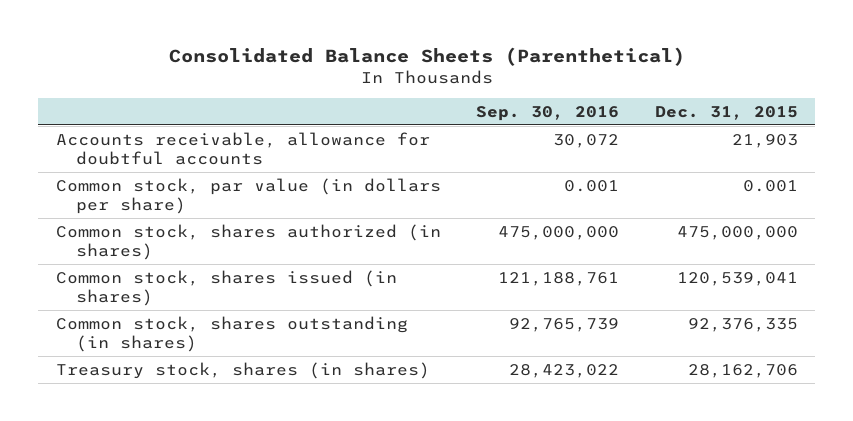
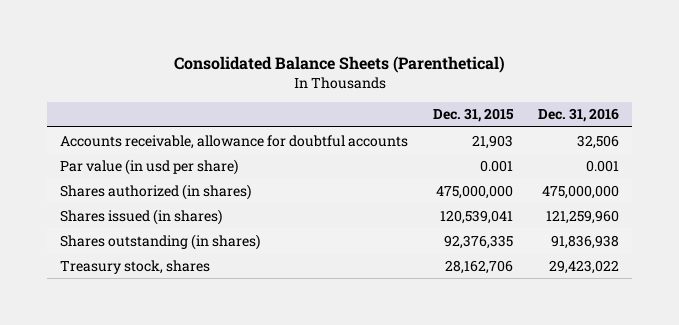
[476,105,620,121] Sep. 30, 2016 -> none
none -> [538,108,620,123] Dec. 31, 2016
[55,177,441,214] Common stock, par value (in dollars per share) -> [59,158,238,175] Par value (in usd per share)
[55,223,441,260] Common stock, shares authorized (in shares) -> [59,183,251,200] Shares authorized (in shares)
[55,269,397,306] Common stock, shares issued (in shares) -> [59,208,222,225] Shares issued (in shares)
[55,315,408,352] Common stock, shares outstanding (in shares) -> [59,233,260,250] Shares outstanding (in shares)
[55,361,430,379] Treasury stock, shares (in shares) -> [59,259,210,274] Treasury stock, shares

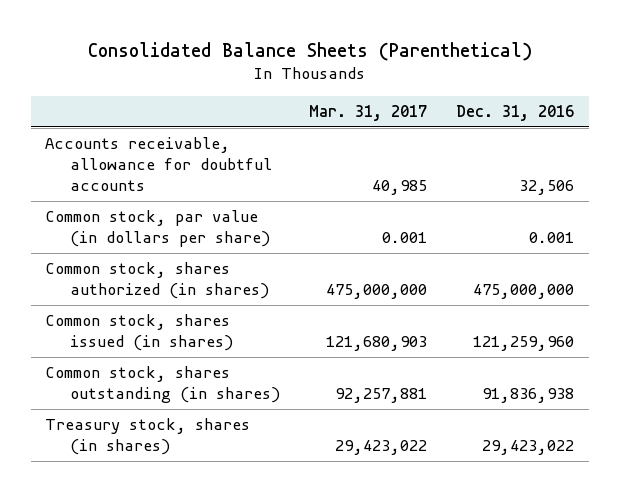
[433,108,515,123] Dec. 31, 2015 -> none
none -> [308,105,427,122] Mar. 31, 2017
[59,158,238,175] Par value (in usd per share) -> [45,210,270,248] Common stock, par value (in dollars per share)
[59,183,251,200] Shares authorized (in shares) -> [45,262,269,300] Common stock, shares authorized (in shares)
[59,208,222,225] Shares issued (in shares) -> [45,314,233,352] Common stock, shares issued (in shares)
[59,233,260,250] Shares outstanding (in shares) -> [45,366,280,404] Common stock, shares outstanding (in shares)
[59,259,210,274] Treasury stock, shares -> [45,418,251,456] Treasury stock, shares (in shares)

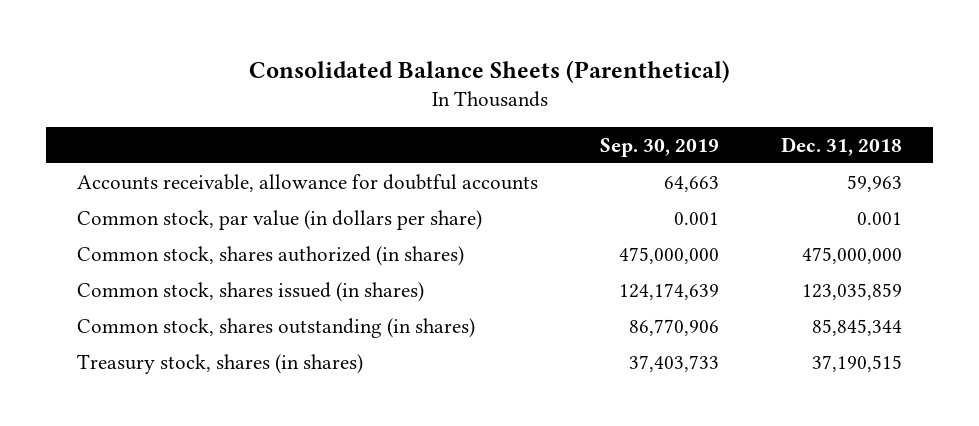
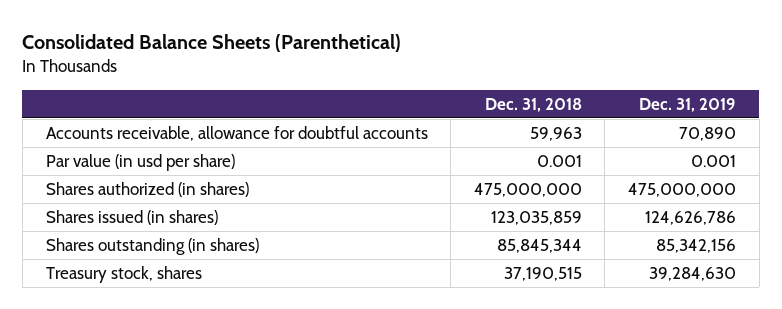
[600,137,720,157] Sep. 30, 2019 -> none
none -> [639,97,737,112] Dec. 31, 2019
[76,209,482,230] Common stock, par value (in dollars per share) -> [45,154,235,172] Par value (in usd per share)
[76,245,464,266] Common stock, shares authorized (in shares) -> [45,182,249,198] Shares authorized (in shares)
[76,281,424,302] Common stock, shares issued (in shares) -> [45,210,218,226] Shares issued (in shares)
[76,317,475,338] Common stock, shares outstanding (in shares) -> [45,238,259,256] Shares outstanding (in shares)
[76,353,363,374] Treasury stock, shares (in shares) -> [45,266,202,284] Treasury stock, shares

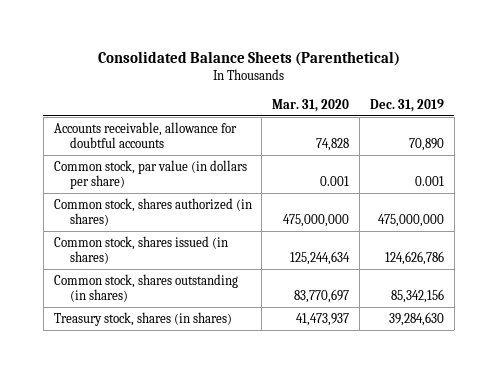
[484,97,582,112] Dec. 31, 2018 -> none
none -> [272,98,350,112] Mar. 31, 2020
[45,154,235,172] Par value (in usd per share) -> [53,159,247,190] Common stock, par value (in dollars per share)
[45,182,249,198] Shares authorized (in shares) -> [53,197,252,227] Common stock, shares authorized (in shares)
[45,210,218,226] Shares issued (in shares) -> [53,235,228,265] Common stock, shares issued (in shares)
[45,238,259,256] Shares outstanding (in shares) -> [53,273,238,303] Common stock, shares outstanding (in shares)
[45,266,202,284] Treasury stock, shares -> [53,311,232,326] Treasury stock, shares (in shares)

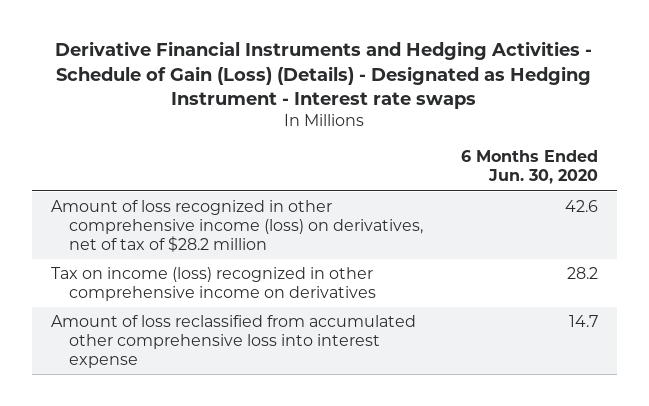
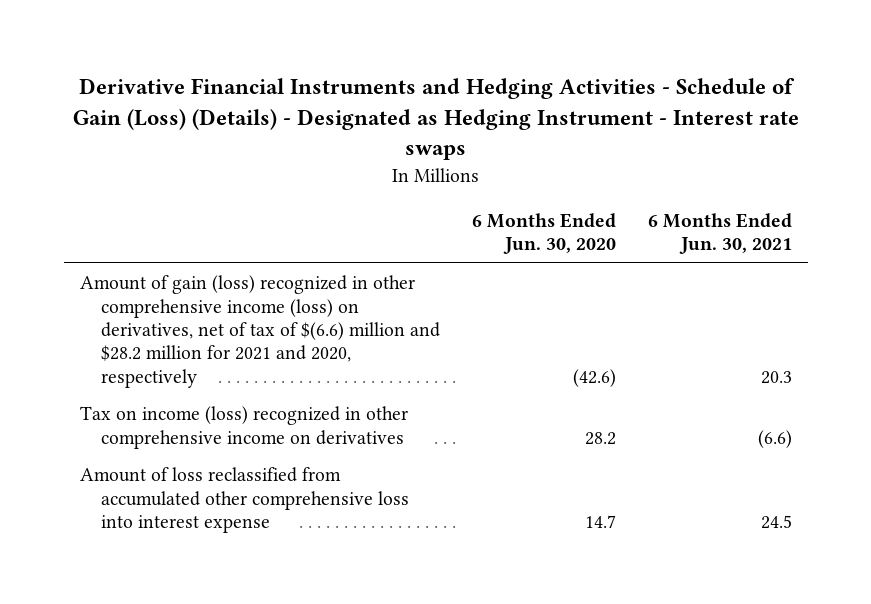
none -> [647,212,792,255] 6 Months Ended Jun. 30, 2021
[50,200,424,253] Amount of loss recognized in other comprehensive income (loss) on derivatives, net of tax of $28.2 million -> [79,275,440,388] Amount of gain (loss) recognized in other comprehensive income (loss) on derivatives, net of tax of $(6.6) million and $28.2 million for 2021 and 2020, respectively
[565,200,599,213] 42.6 -> [572,368,616,387] (42.6)

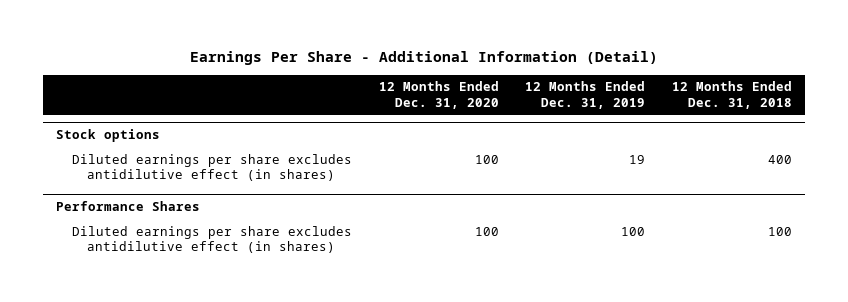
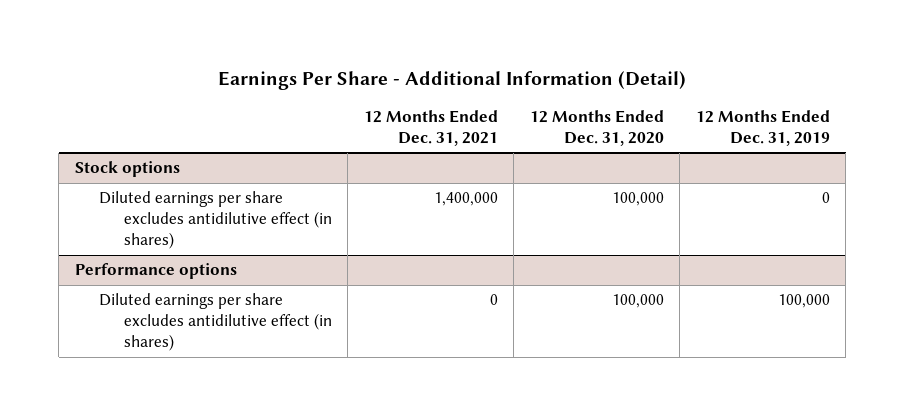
[672,81,793,109] 12 Months Ended Dec. 31, 2018 -> none
none -> [363,109,498,146] 12 Months Ended Dec. 31, 2021
[474,154,499,164] 100 -> [611,192,664,207] 100,000
[629,154,646,164] 19 -> [821,192,830,204] 0
[56,201,201,212] Performance Shares -> [74,263,237,280] Performance options
[474,226,499,236] 100 -> [611,294,664,309] 100,000
[621,226,646,236] 100 -> [777,294,830,309] 100,000

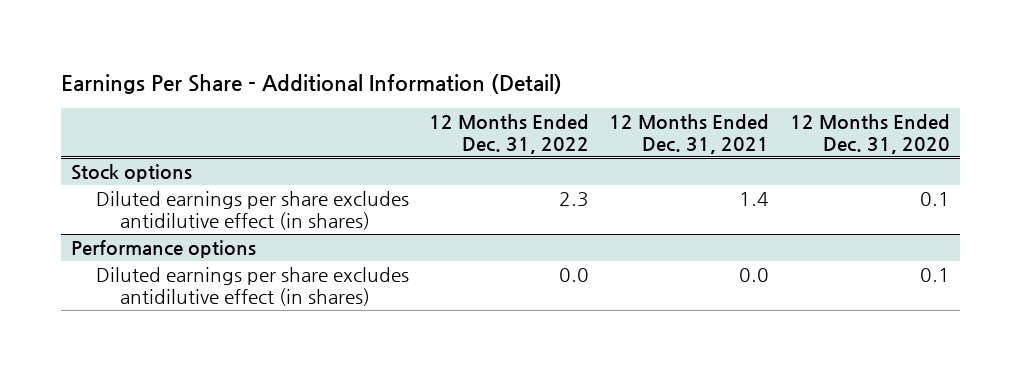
[695,109,830,146] 12 Months Ended Dec. 31, 2019 -> none
none -> [428,113,589,154] 12 Months Ended Dec. 31, 2022
[433,192,498,207] 1,400,000 -> [739,191,770,206] 1.4
[611,192,664,207] 100,000 -> [919,191,950,206] 0.1
[489,294,498,306] 0 -> [739,267,770,282] 0.0
[611,294,664,309] 100,000 -> [919,267,950,282] 0.1

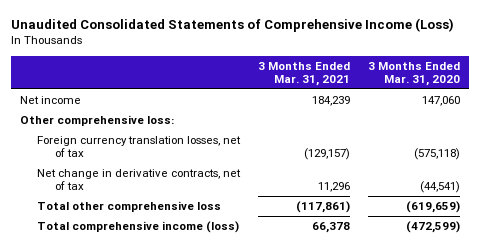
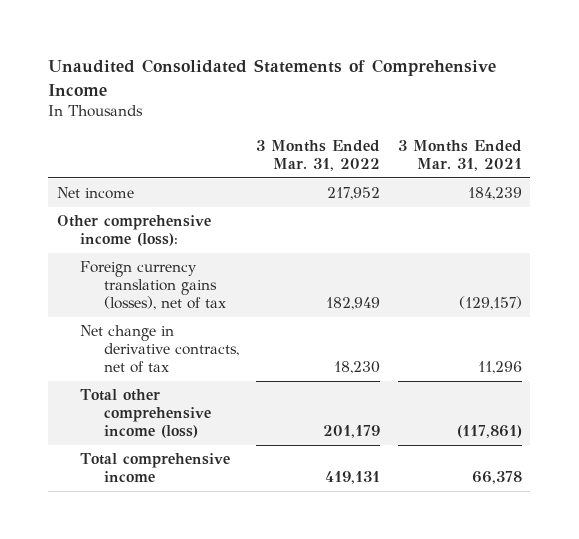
[11,17,455,32] Unaudited Consolidated Statements of Comprehensive Income (Loss) -> [48,58,497,96] Unaudited Consolidated Statements of Comprehensive Income
[368,61,461,86] 3 Months Ended Mar. 31, 2020 -> none
none -> [256,139,381,171] 3 Months Ended Mar. 31, 2022
[20,114,175,126] Other comprehensive loss: -> [56,215,211,247] Other comprehensive income (loss):
[37,135,242,158] Foreign currency translation losses, net of tax -> [80,261,226,311] Foreign currency translation gains (losses), net of tax
[37,200,222,212] Total other comprehensive loss -> [80,389,211,439] Total other comprehensive income (loss)
[37,220,240,233] Total comprehensive income (loss) -> [80,453,231,483] Total comprehensive income

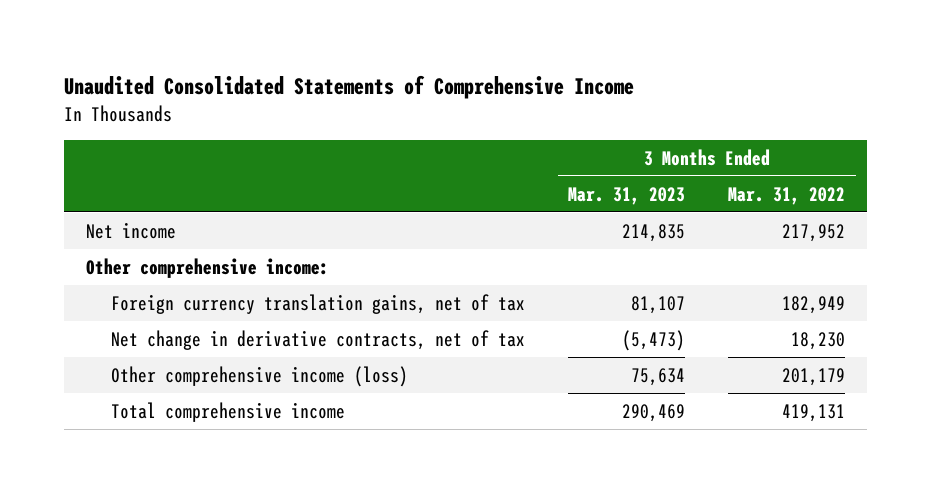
[397,139,522,171] 3 Months Ended Mar. 31, 2021 -> none
none -> [568,186,686,205] Mar. 31, 2023
[56,215,211,247] Other comprehensive income (loss): -> [85,257,329,278] Other comprehensive income:
[80,261,226,311] Foreign currency translation gains (losses), net of tax -> [111,293,526,314] Foreign currency translation gains, net of tax
[80,389,211,439] Total other comprehensive income (loss) -> [111,365,409,387] Other comprehensive income (loss)

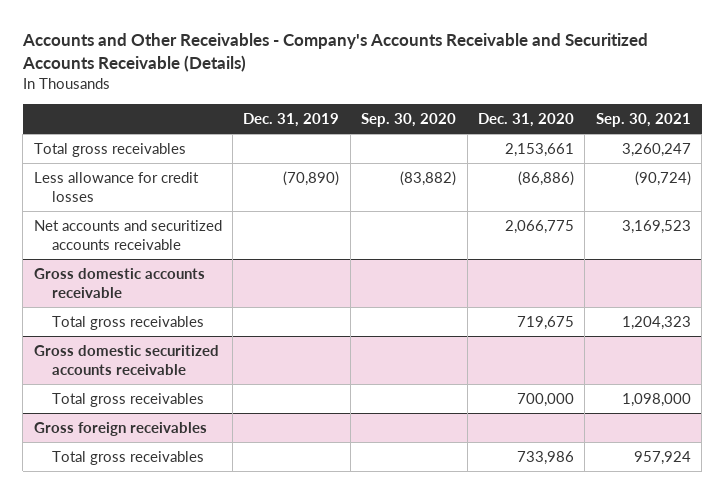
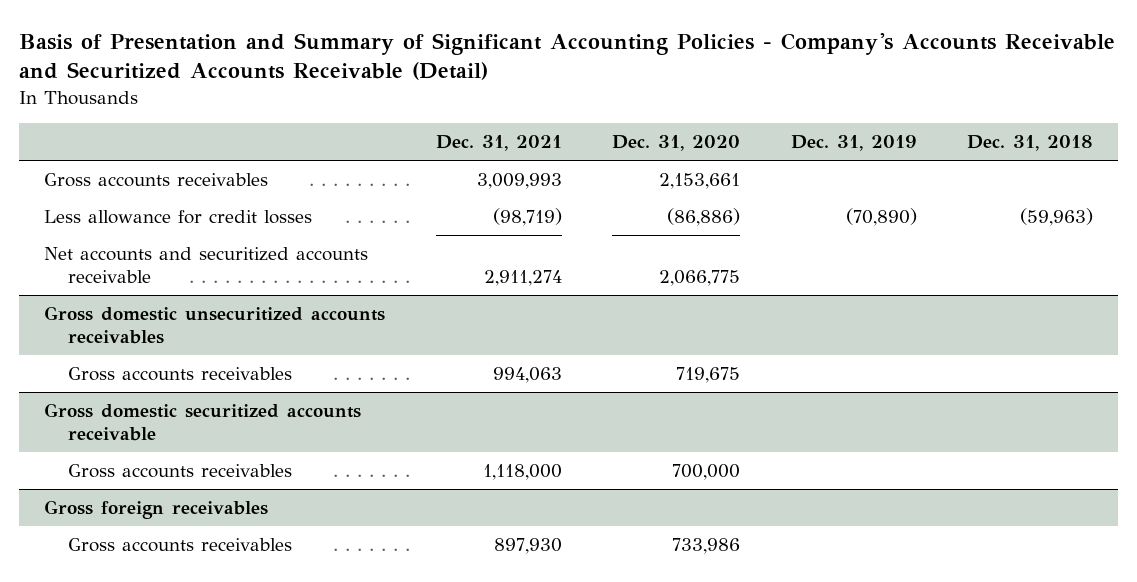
[21,32,648,73] Accounts and Other Receivables - Company's Accounts Receivable and Securitized Accounts Receivable (Details) -> [18,32,1115,81] Basis of Presentation and Summary of Significant Accounting Policies - Company's Accounts Receivable and Securitized Accounts Receivable (Detail)
[361,113,457,128] Sep. 30, 2020 -> none
[595,113,691,128] Sep. 30, 2021 -> none
none -> [435,135,562,152] Dec. 31, 2021
none -> [967,135,1094,152] Dec. 31, 2018
[33,142,186,157] Total gross receivables -> [44,173,269,188] Gross accounts receivables
[33,267,205,299] Gross domestic accounts receivable -> [44,306,386,345] Gross domestic unsecuritized accounts receivables
[51,315,204,330] Total gross receivables -> [67,367,292,382] Gross accounts receivables
[51,392,204,407] Total gross receivables -> [67,464,292,479] Gross accounts receivables
[51,450,204,465] Total gross receivables -> [67,538,292,553] Gross accounts receivables

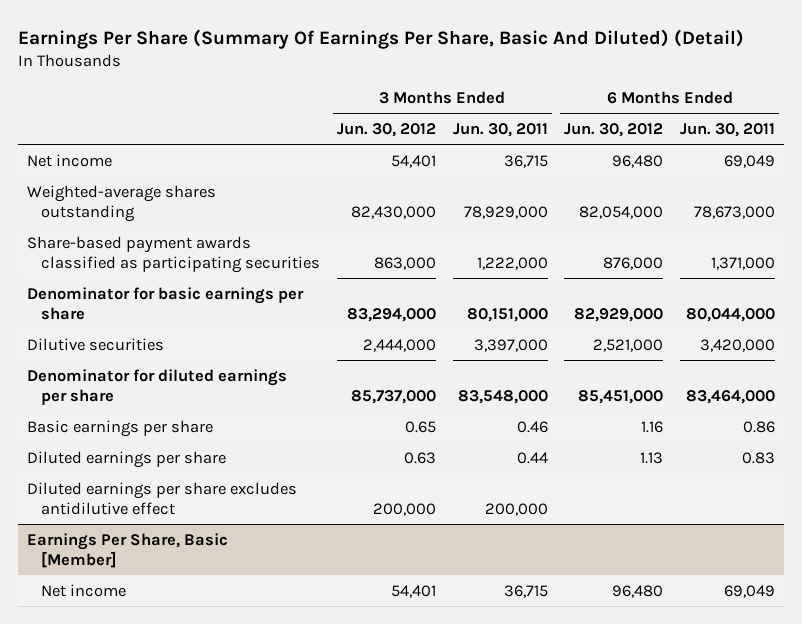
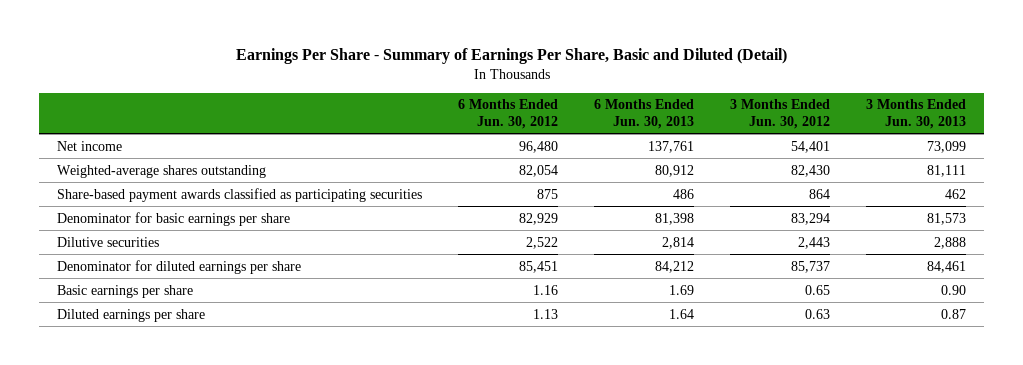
[18,28,745,49] Earnings Per Share (Summary Of Earnings Per Share, Basic And Diluted) (Detail) -> [235,48,787,65] Earnings Per Share - Summary of Earnings Per Share, Basic and Diluted (Detail)
[452,122,548,137] Jun. 30, 2011 -> none
[680,122,776,137] Jun. 30, 2011 -> none
none -> [594,99,695,129] 6 Months Ended Jun. 30, 2013
none -> [866,99,967,129] 3 Months Ended Jun. 30, 2013
[351,205,437,219] 82,430,000 -> [791,164,831,177] 82,430
[579,205,664,219] 82,054,000 -> [519,164,559,177] 82,054
[374,256,437,270] 863,000 -> [809,188,831,199] 864
[603,256,664,270] 876,000 -> [537,188,559,199] 875
[347,307,437,322] 83,294,000 -> [791,212,831,225] 83,294
[574,307,664,322] 82,929,000 -> [519,212,559,225] 82,929
[363,338,437,352] 2,444,000 -> [798,236,831,249] 2,443
[593,338,664,352] 2,521,000 -> [526,236,559,249] 2,522
[351,389,437,404] 85,737,000 -> [791,260,831,273] 85,737
[578,389,664,404] 85,451,000 -> [519,260,559,273] 85,451
[26,481,297,515] Diluted earnings per share excludes antidilutive effect -> none
[26,532,228,568] Earnings Per Share, Basic [Member] -> none
[41,583,127,597] Net income -> none

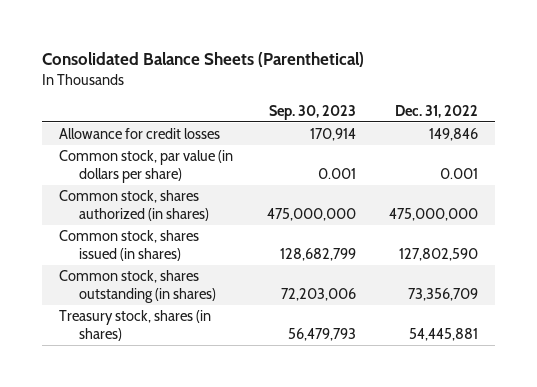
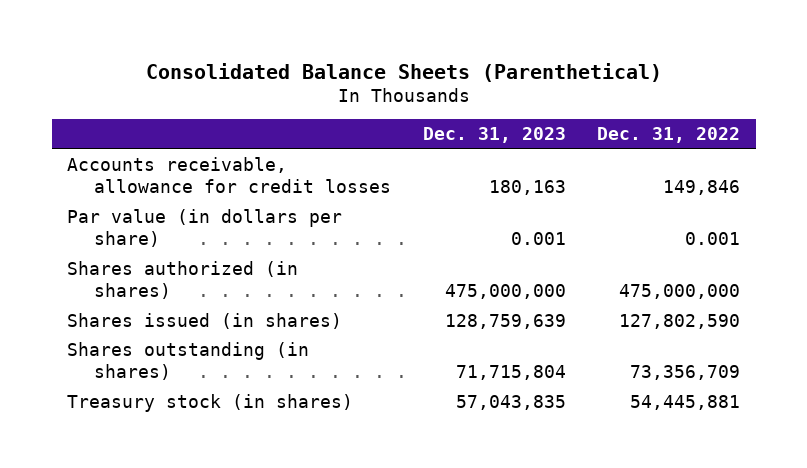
[268,104,356,120] Sep. 30, 2023 -> none
none -> [422,127,566,144] Dec. 31, 2023
[58,128,220,140] Allowance for credit losses -> [67,157,392,194] Accounts receivable, allowance for credit losses
[58,150,233,183] Common stock, par value (in dollars per share) -> [67,209,343,248] Par value (in dollars per share)
[58,190,209,221] Common stock, shares authorized (in shares) -> [67,261,299,300] Shares authorized (in shares)
[58,230,199,261] Common stock, shares issued (in shares) -> [67,313,343,330] Shares issued (in shares)
[58,270,216,303] Common stock, shares outstanding (in shares) -> [67,342,310,381] Shares outstanding (in shares)
[58,310,211,341] Treasury stock, shares (in shares) -> [67,394,354,413] Treasury stock (in shares)

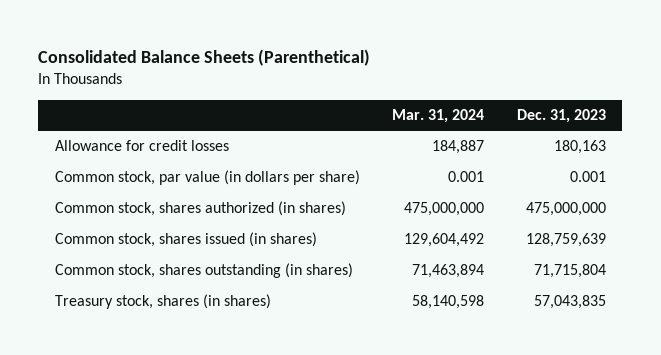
[597,127,741,144] Dec. 31, 2022 -> none
none -> [392,108,485,123] Mar. 31, 2024
[67,157,392,194] Accounts receivable, allowance for credit losses -> [54,140,229,152] Allowance for credit losses
[67,209,343,248] Par value (in dollars per share) -> [54,170,360,186] Common stock, par value (in dollars per share)
[67,261,299,300] Shares authorized (in shares) -> [54,201,346,217] Common stock, shares authorized (in shares)
[67,313,343,330] Shares issued (in shares) -> [54,232,317,248] Common stock, shares issued (in shares)
[67,342,310,381] Shares outstanding (in shares) -> [54,263,353,279] Common stock, shares outstanding (in shares)
[67,394,354,413] Treasury stock (in shares) -> [54,294,271,310] Treasury stock, shares (in shares)

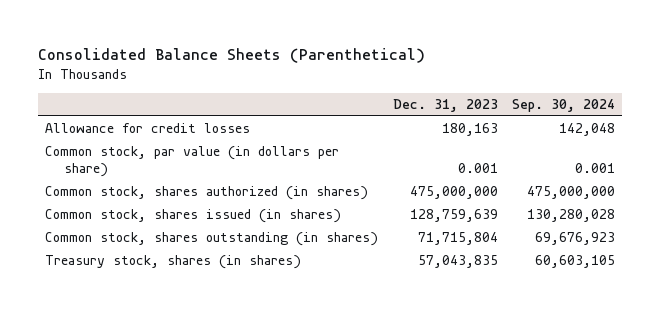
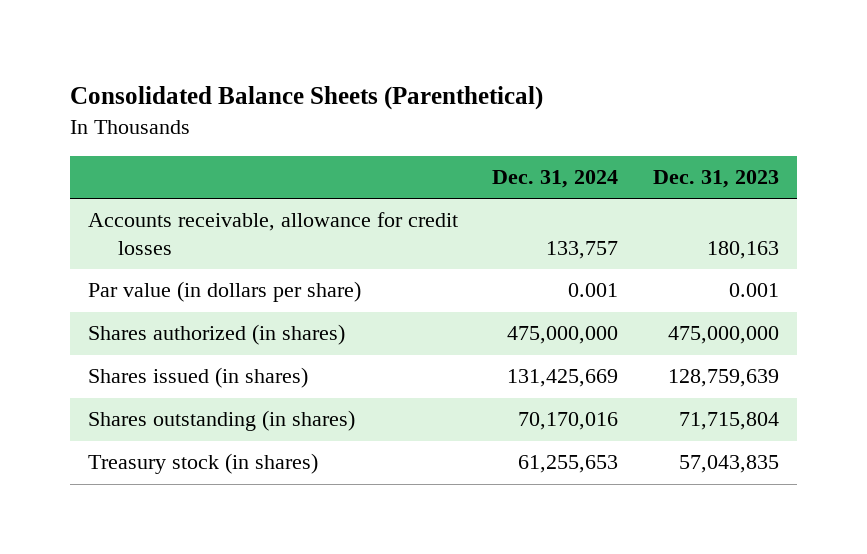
[511,99,615,113] Sep. 30, 2024 -> none
none -> [492,170,619,189] Dec. 31, 2024
[45,123,251,134] Allowance for credit losses -> [87,212,458,256] Accounts receivable, allowance for credit losses
[45,146,340,178] Common stock, par value (in dollars per share) -> [87,281,361,303] Par value (in dollars per share)
[45,186,369,201] Common stock, shares authorized (in shares) -> [87,324,345,346] Shares authorized (in shares)
[45,209,342,224] Common stock, shares issued (in shares) -> [87,367,308,389] Shares issued (in shares)
[45,232,379,247] Common stock, shares outstanding (in shares) -> [87,410,355,432] Shares outstanding (in shares)
[45,255,302,270] Treasury stock, shares (in shares) -> [87,453,318,475] Treasury stock (in shares)

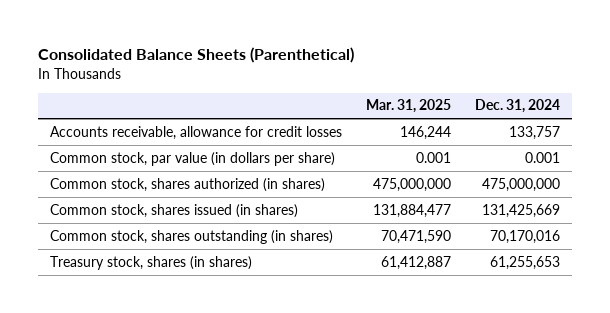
[653,170,780,189] Dec. 31, 2023 -> none
none -> [365,99,451,114] Mar. 31, 2025
[87,281,361,303] Par value (in dollars per share) -> [49,151,335,166] Common stock, par value (in dollars per share)
[87,324,345,346] Shares authorized (in shares) -> [49,177,325,192] Common stock, shares authorized (in shares)
[87,367,308,389] Shares issued (in shares) -> [49,203,298,218] Common stock, shares issued (in shares)
[87,410,355,432] Shares outstanding (in shares) -> [49,229,333,244] Common stock, shares outstanding (in shares)
[87,453,318,475] Treasury stock (in shares) -> [49,255,252,270] Treasury stock, shares (in shares)

